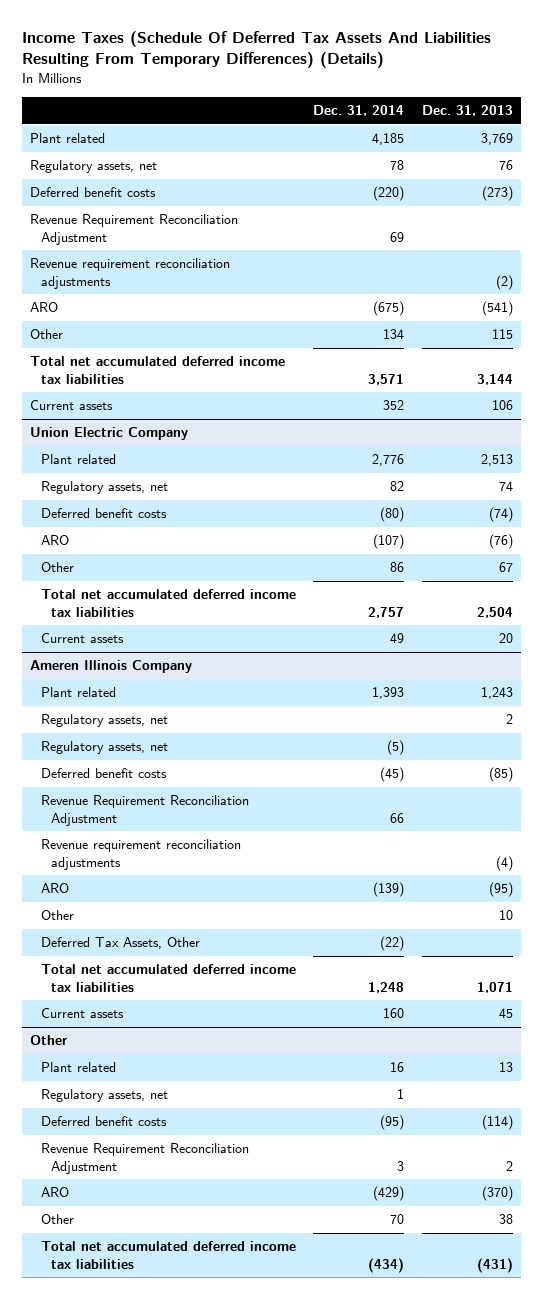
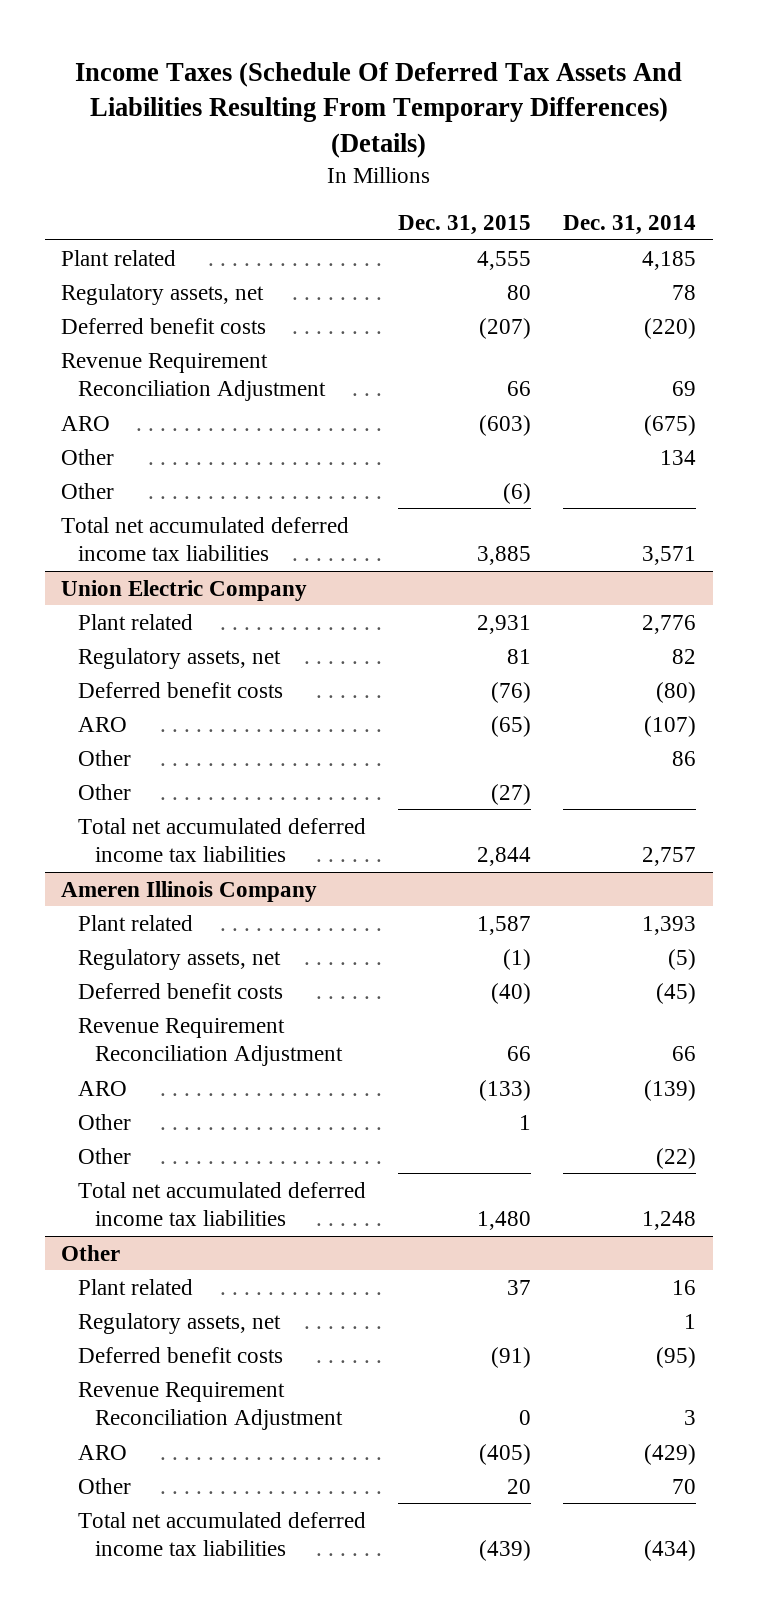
[421,105,513,117] Dec. 31, 2013 -> none
none -> [398,215,532,236] Dec. 31, 2015
[30,258,231,289] Revenue requirement reconciliation adjustments -> none
none -> [61,482,115,499] Other
[30,400,114,411] Current assets -> none
none -> [78,783,132,800] Other
[40,633,124,644] Current assets -> none
[40,714,168,728] Regulatory assets, net -> none
[40,839,241,870] Revenue requirement reconciliation adjustments -> none
[40,937,200,950] Deferred Tax Assets, Other -> [78,1147,132,1164] Other
[40,1008,124,1019] Current assets -> none

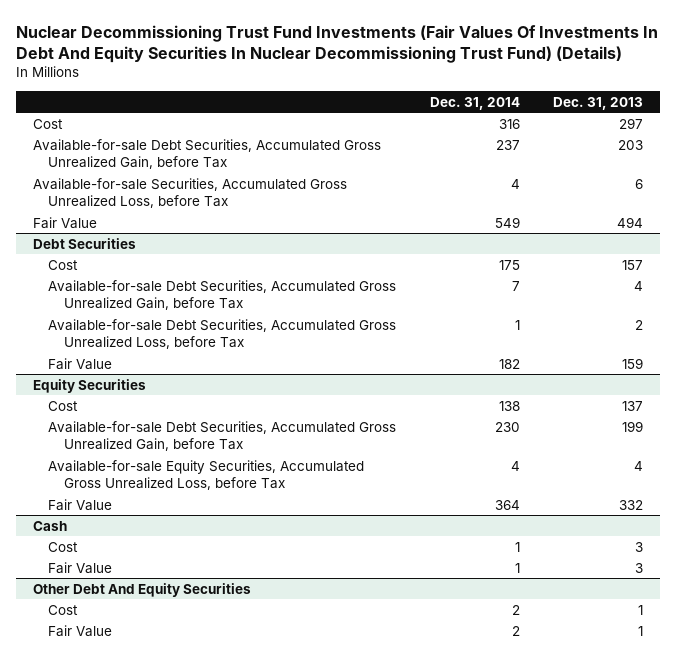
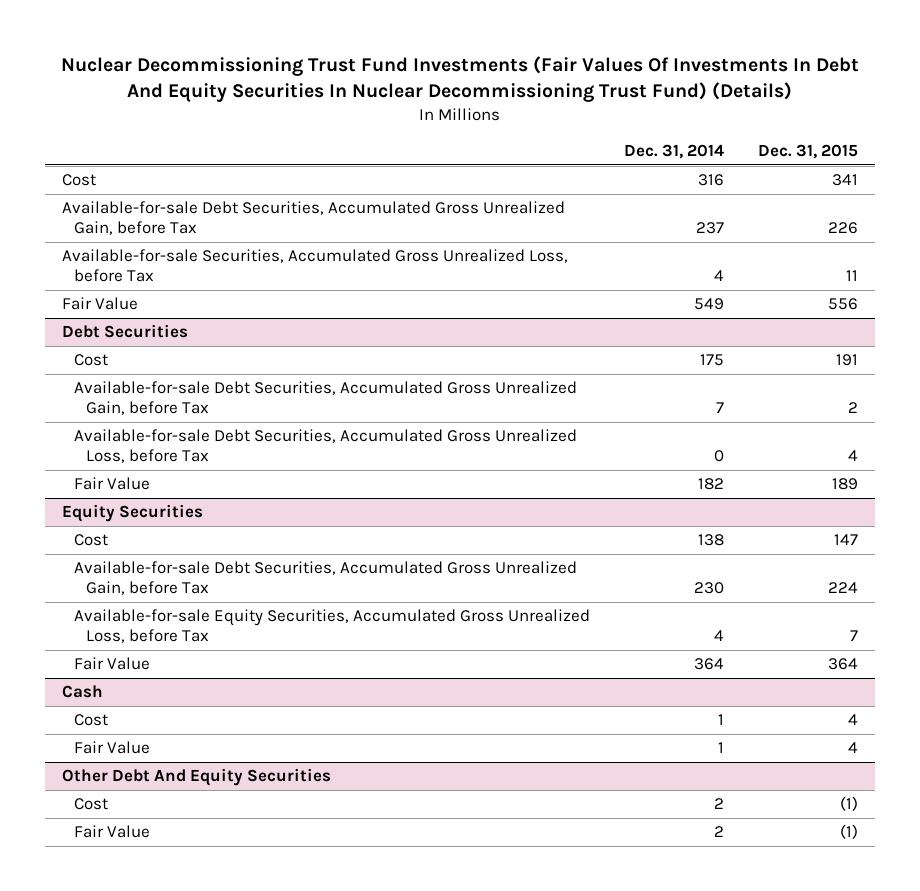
[552,96,643,110] Dec. 31, 2013 -> none
none -> [758,144,859,160] Dec. 31, 2015
[514,319,520,330] 1 -> [714,449,725,462] 0

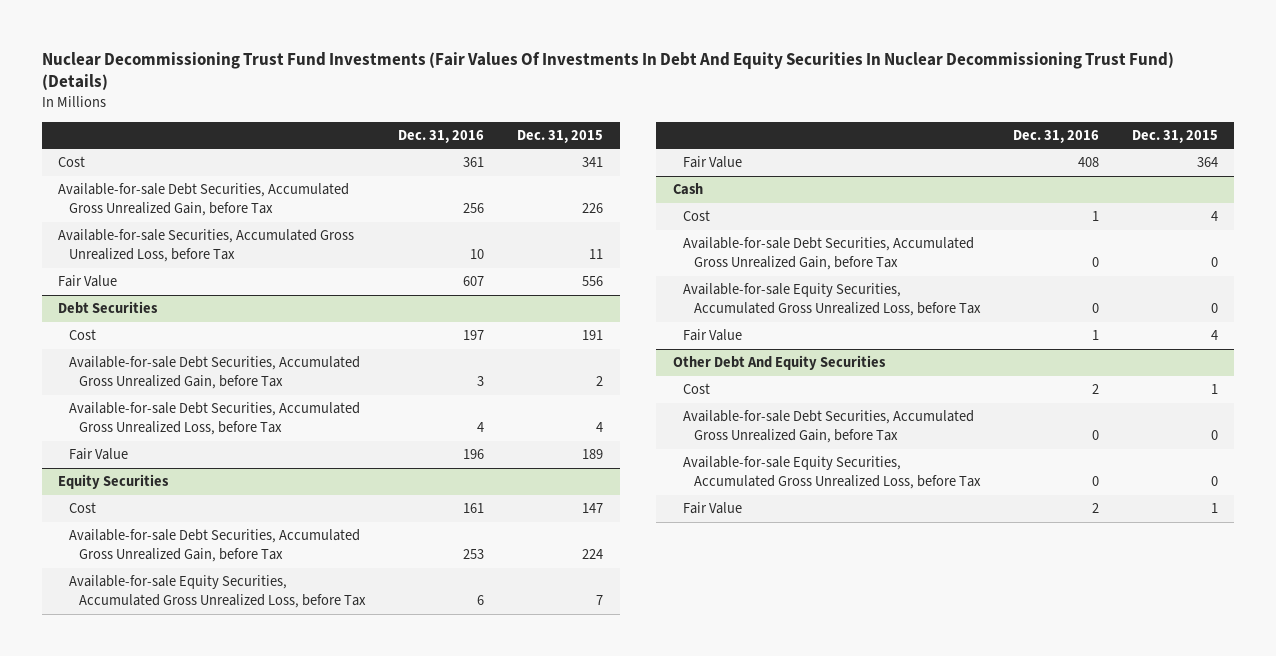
[624,144,725,160] Dec. 31, 2014 -> none
none -> [398,129,485,143] Dec. 31, 2016
none -> [683,237,975,271] Available-for-sale Debt Securities, Accumulated Gross Unrealized Gain, before Tax
none -> [683,283,981,317] Available-for-sale Equity Securities, Accumulated Gross Unrealized Loss, before Tax
[840,796,859,812] (1) -> [1210,384,1218,395] 1
none -> [683,410,975,444] Available-for-sale Debt Securities, Accumulated Gross Unrealized Gain, before Tax
none -> [683,456,981,490] Available-for-sale Equity Securities, Accumulated Gross Unrealized Loss, before Tax
[840,824,859,840] (1) -> [1210,503,1218,514] 1

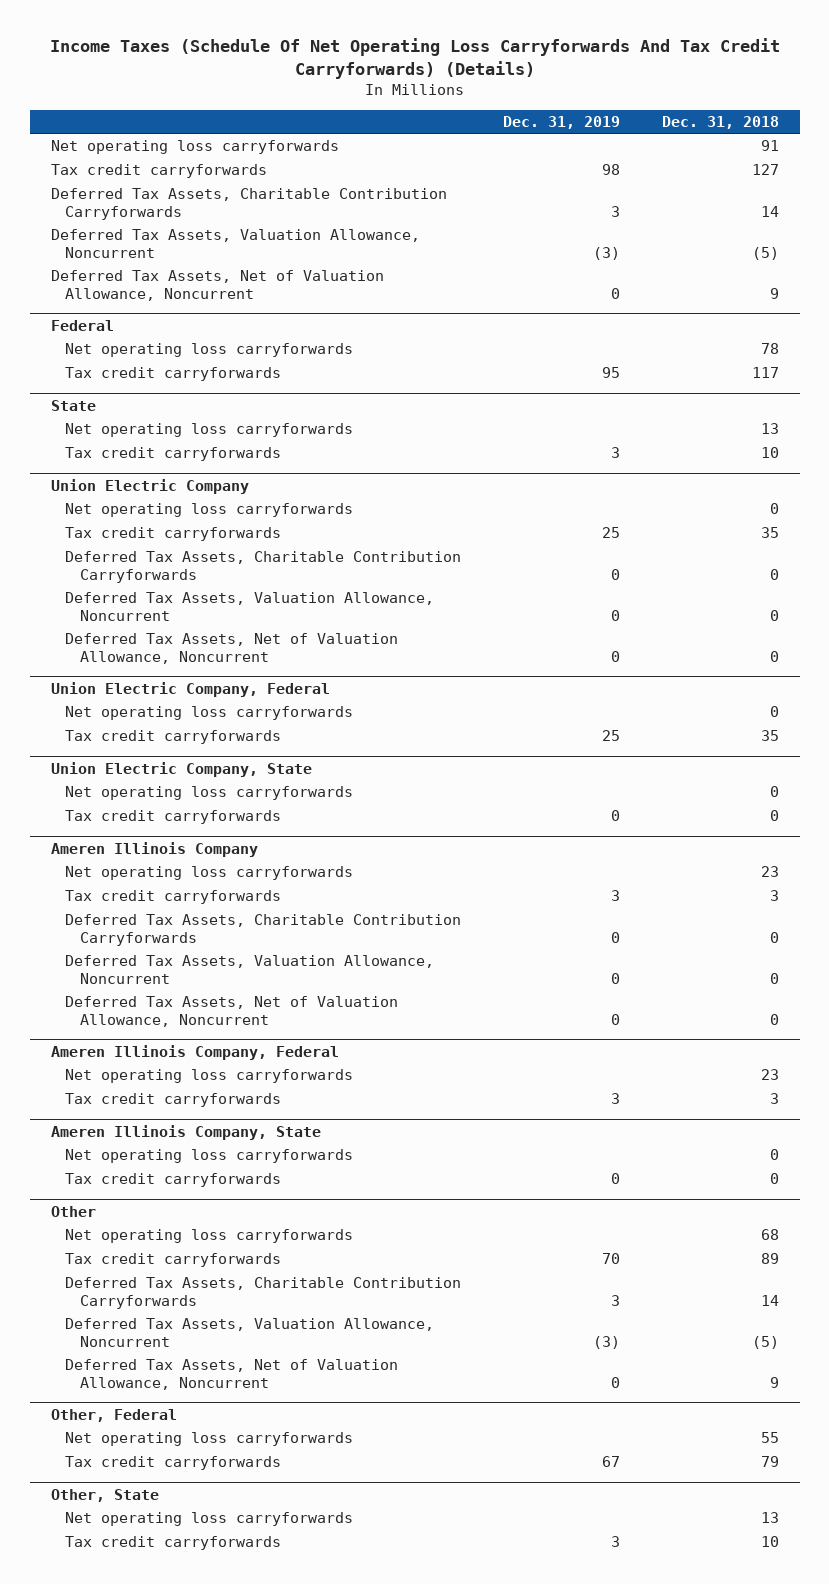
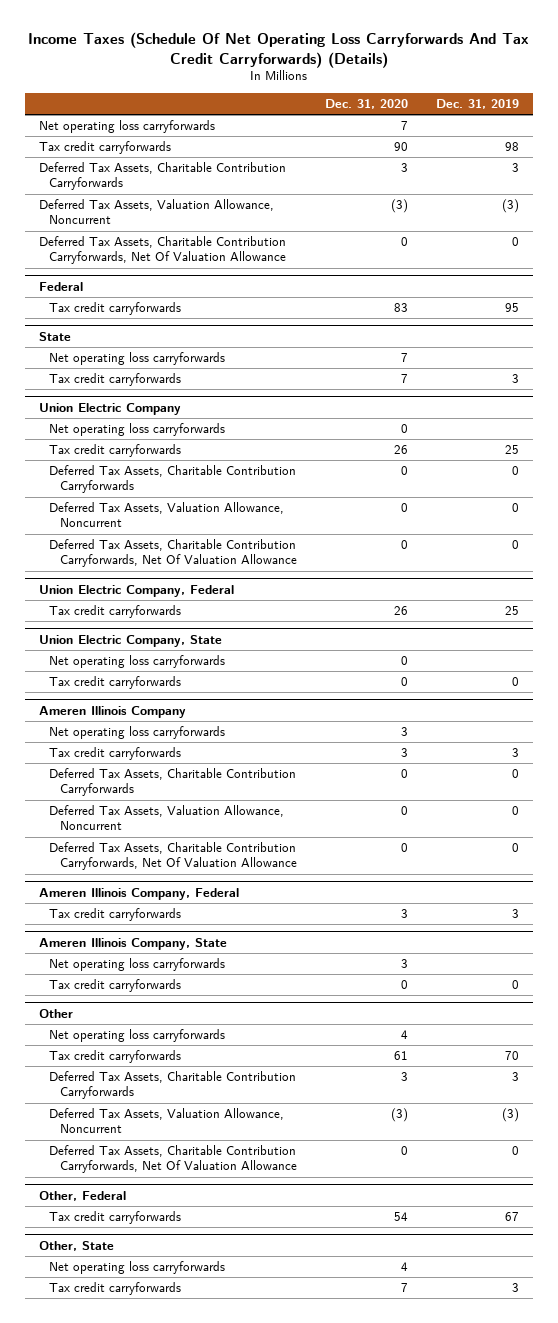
[661,116,779,130] Dec. 31, 2018 -> none
none -> [325,98,409,109] Dec. 31, 2020
[50,270,384,301] Deferred Tax Assets, Net of Valuation Allowance, Noncurrent -> [38,236,287,265] Deferred Tax Assets, Charitable Contribution Carryforwards, Net Of Valuation Allowance
[65,343,354,358] Net operating loss carryforwards -> none
[65,633,399,664] Deferred Tax Assets, Net of Valuation Allowance, Noncurrent -> [49,539,298,568] Deferred Tax Assets, Charitable Contribution Carryforwards, Net Of Valuation Allowance
[65,706,354,721] Net operating loss carryforwards -> none
[65,996,399,1027] Deferred Tax Assets, Net of Valuation Allowance, Noncurrent -> [49,842,298,871] Deferred Tax Assets, Charitable Contribution Carryforwards, Net Of Valuation Allowance
[65,1069,354,1084] Net operating loss carryforwards -> none
[65,1359,399,1390] Deferred Tax Assets, Net of Valuation Allowance, Noncurrent -> [49,1145,298,1174] Deferred Tax Assets, Charitable Contribution Carryforwards, Net Of Valuation Allowance
[65,1432,354,1447] Net operating loss carryforwards -> none

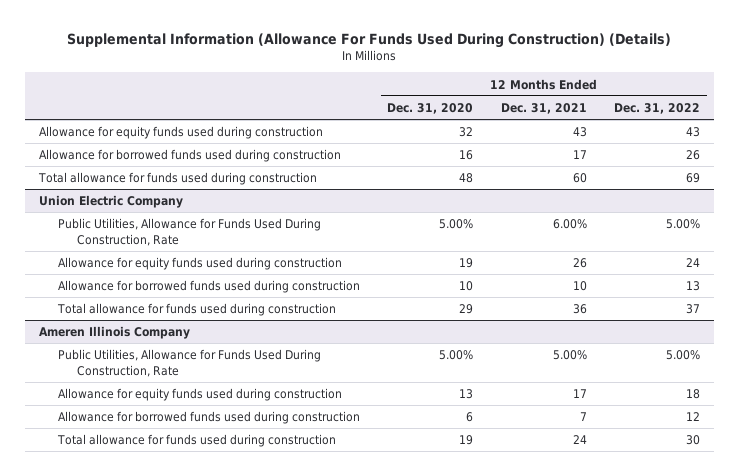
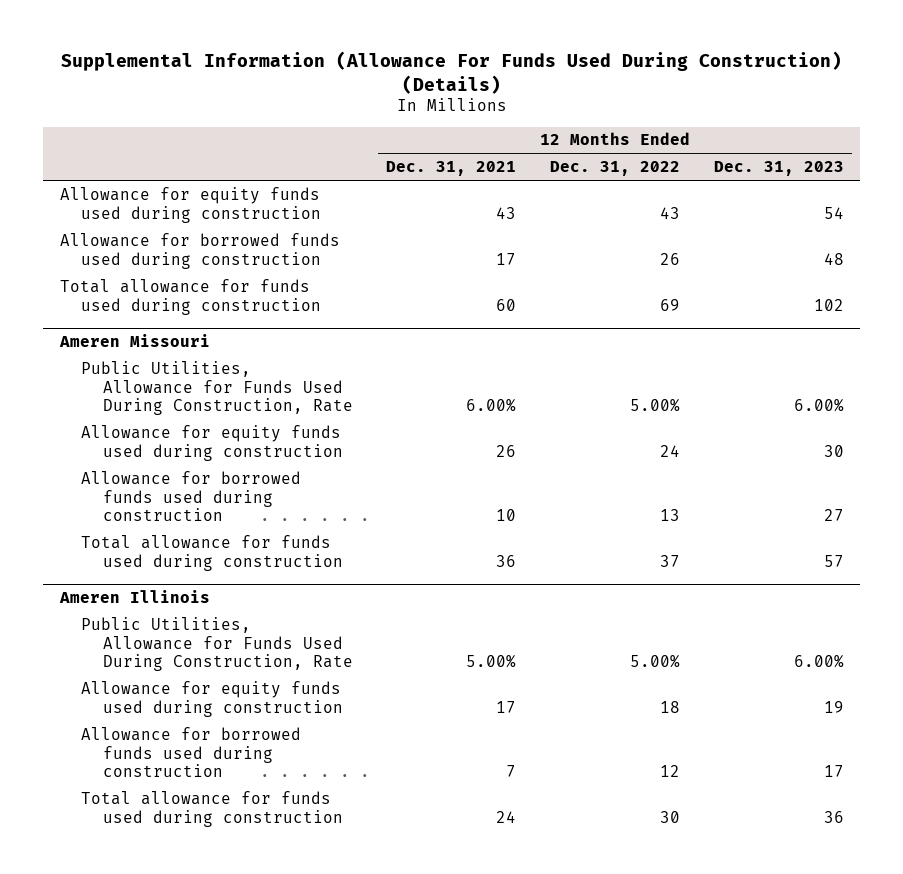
[387,102,474,114] Dec. 31, 2020 -> none
none -> [713,161,844,177] Dec. 31, 2023
[39,195,184,209] Union Electric Company -> [58,334,210,348] Ameren Missouri
[39,326,191,340] Ameren Illinois Company -> [58,590,210,604] Ameren Illinois

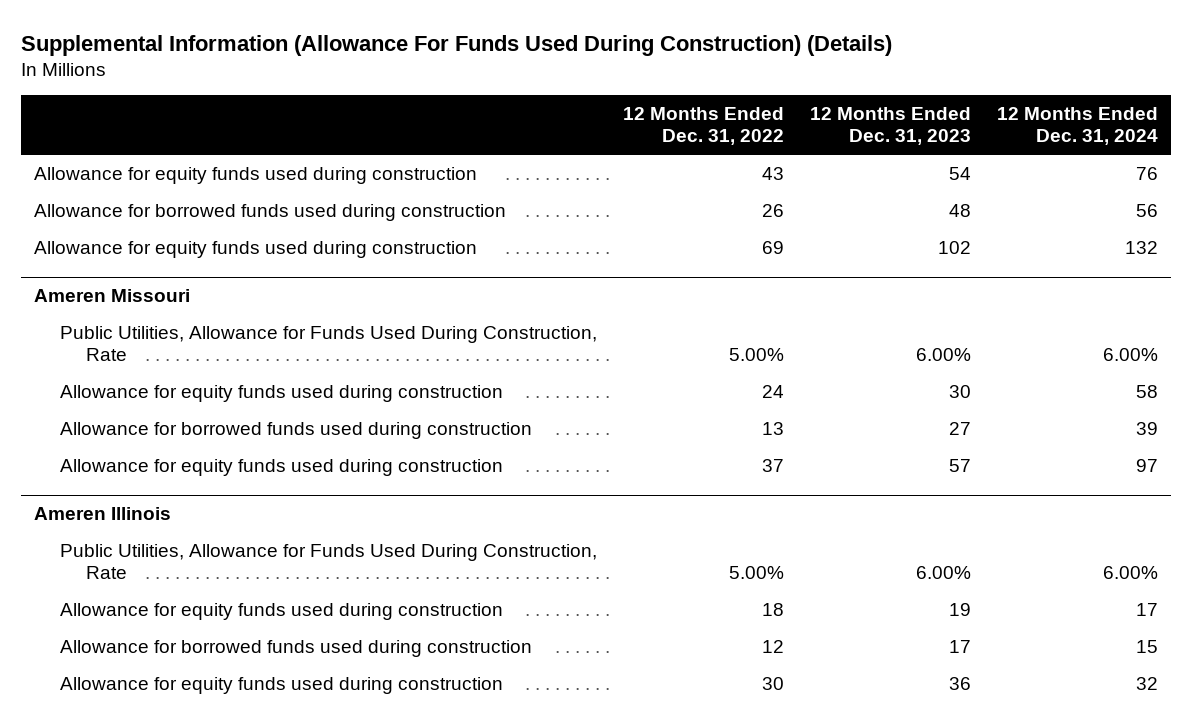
[386,161,517,177] Dec. 31, 2021 -> none
none -> [997,107,1159,146] 12 Months Ended Dec. 31, 2024
[59,278,322,315] Total allowance for funds used during construction -> [34,240,478,258] Allowance for equity funds used during construction
[81,534,343,571] Total allowance for funds used during construction -> [59,458,503,476] Allowance for equity funds used during construction
[81,790,343,827] Total allowance for funds used during construction -> [59,676,503,694] Allowance for equity funds used during construction

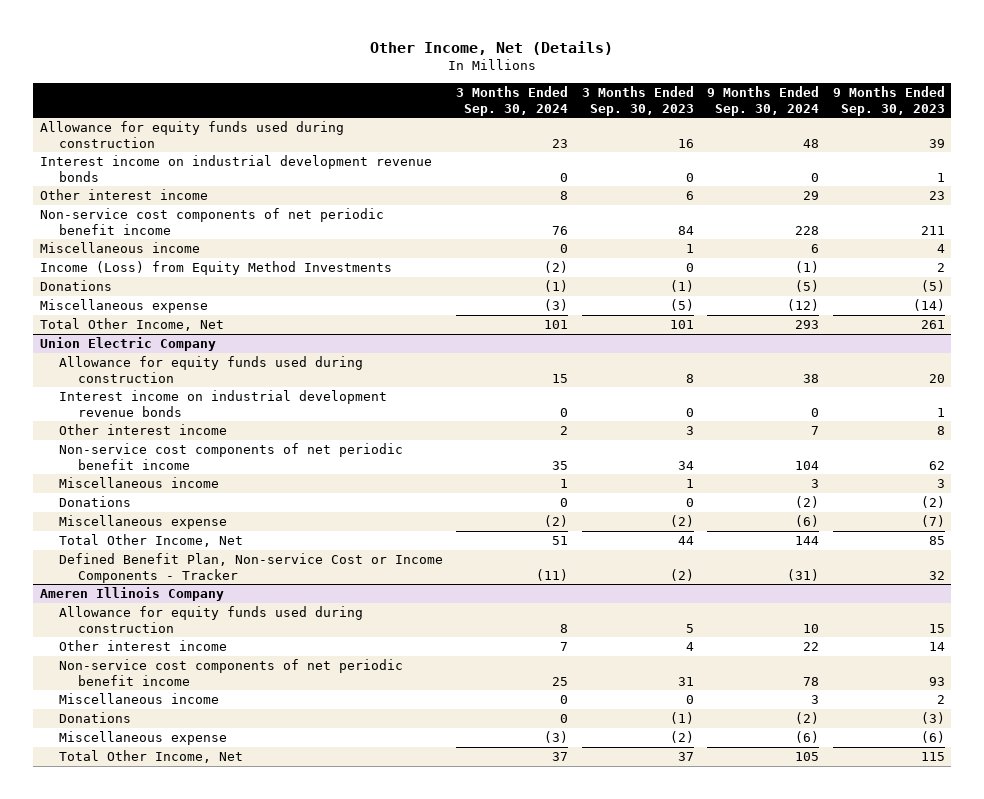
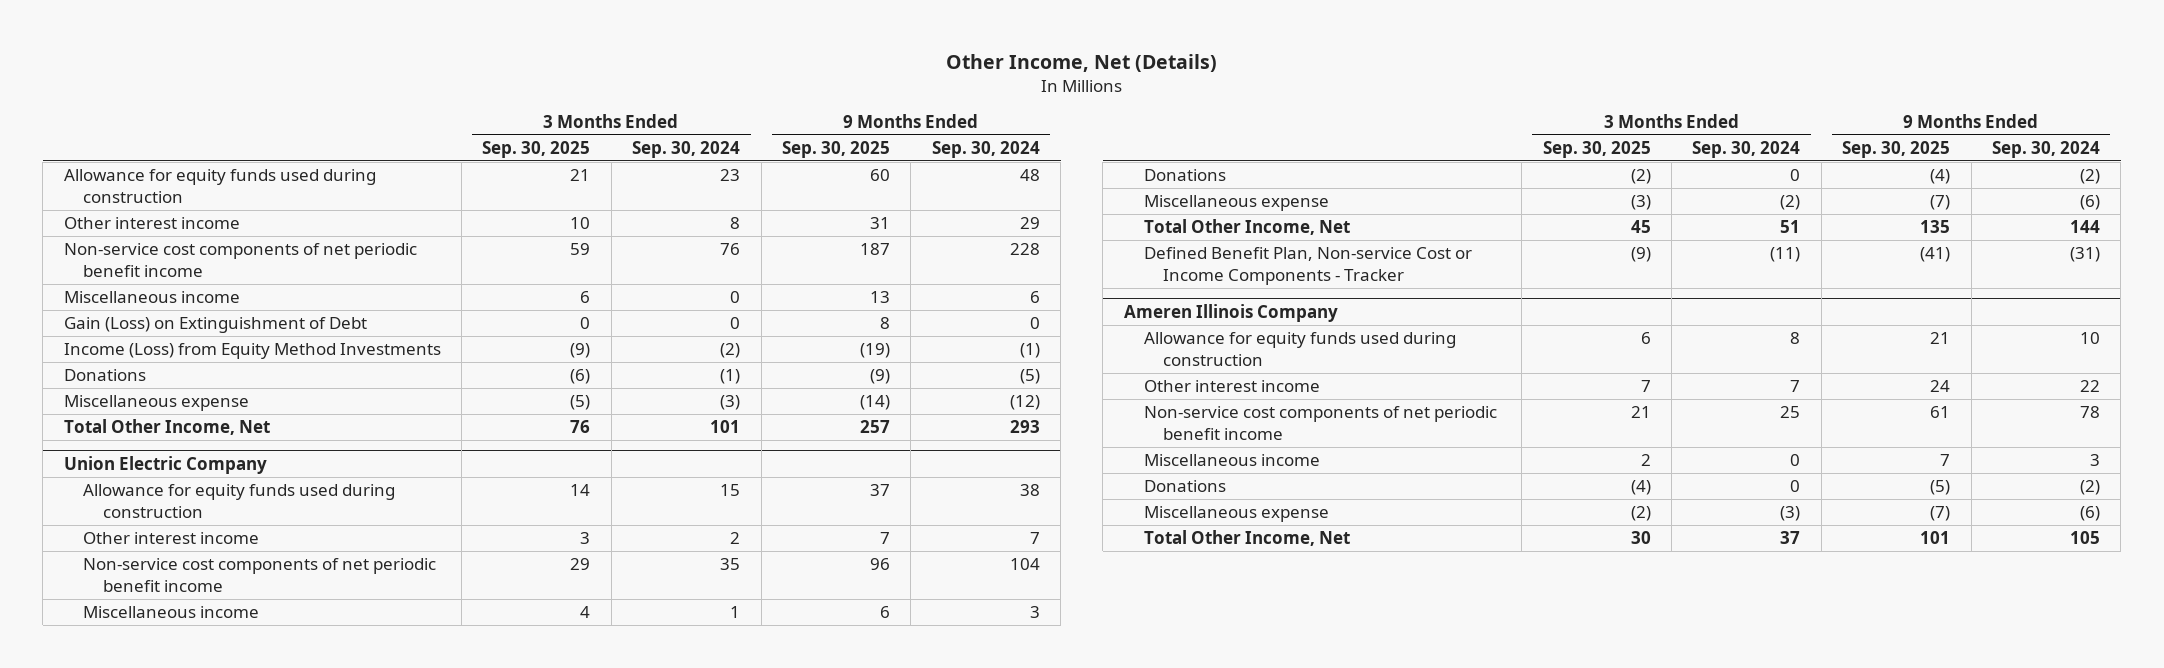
[581,86,694,116] 3 Months Ended Sep. 30, 2023 -> none
[832,86,945,116] 9 Months Ended Sep. 30, 2023 -> none
none -> [482,140,591,158] Sep. 30, 2025
none -> [782,140,891,158] Sep. 30, 2025
[39,155,432,182] Interest income on industrial development revenue bonds -> none
none -> [63,317,367,334] Gain (Loss) on Extinguishment of Debt
[58,390,387,417] Interest income on industrial development revenue bonds -> none

